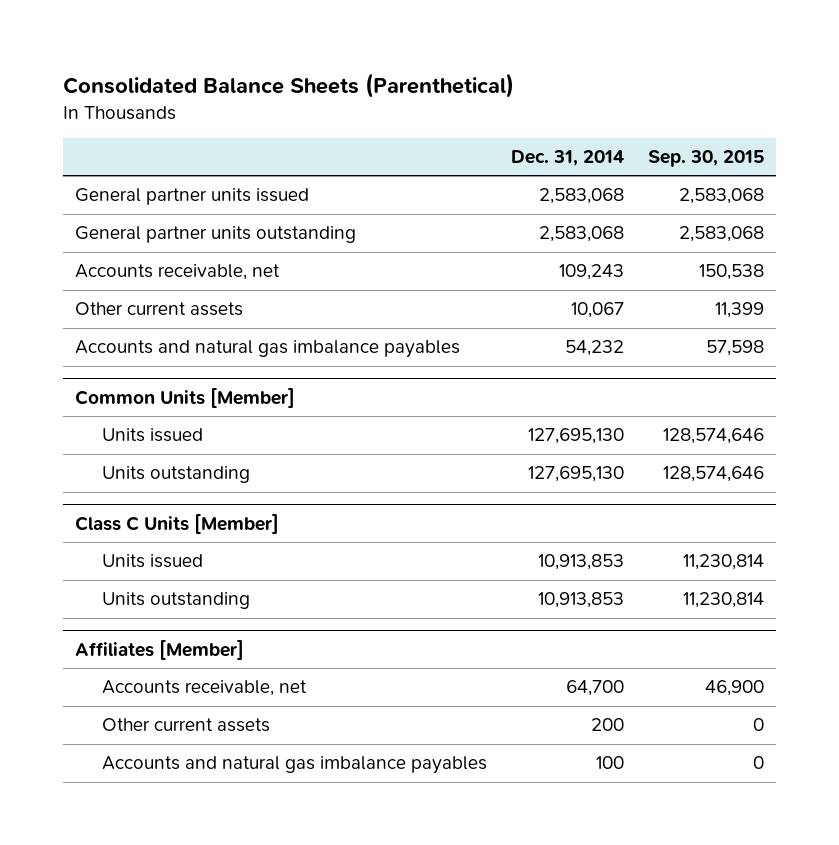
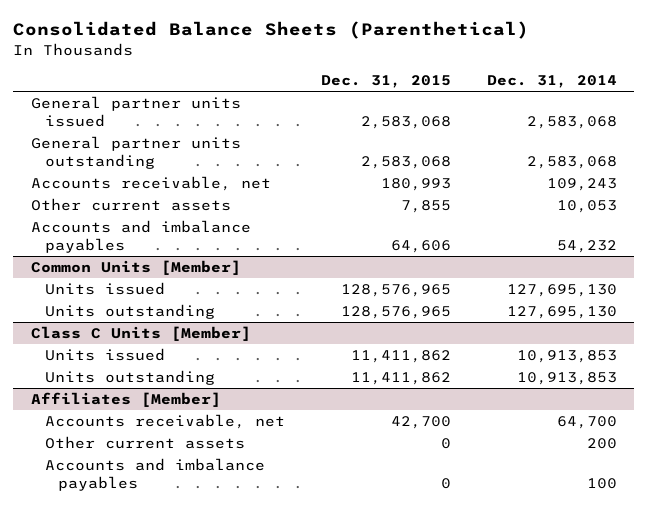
[648,150,765,168] Sep. 30, 2015 -> none
none -> [320,74,451,88] Dec. 31, 2015
[571,302,625,319] 10,067 -> [556,200,617,214] 10,053
[74,340,460,359] Accounts and natural gas imbalance payables -> [31,220,252,254] Accounts and imbalance payables
[102,756,488,775] Accounts and natural gas imbalance payables -> [44,458,265,492] Accounts and imbalance payables

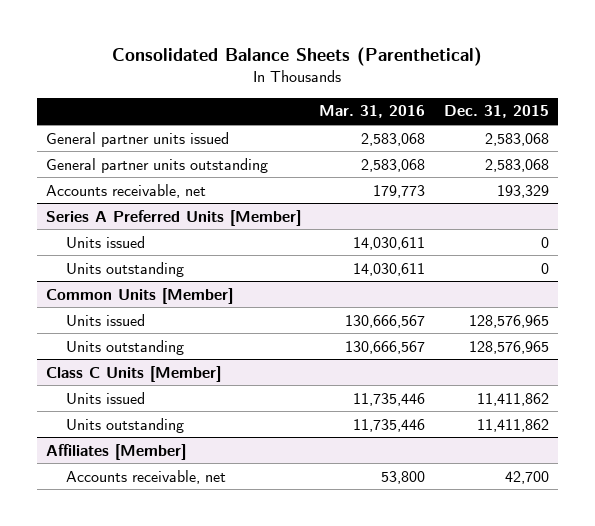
[486,74,617,88] Dec. 31, 2014 -> none
none -> [319,105,426,119] Mar. 31, 2016
[31,198,232,212] Other current assets -> none
[31,220,252,254] Accounts and imbalance payables -> none
[380,178,451,192] 180,993 -> [496,184,549,198] 193,329
none -> [45,209,301,226] Series A Preferred Units [Member]
none -> [65,235,145,248] Units issued
none -> [65,261,184,277] Units outstanding
[44,436,245,450] Other current assets -> none
[44,458,265,492] Accounts and imbalance payables -> none

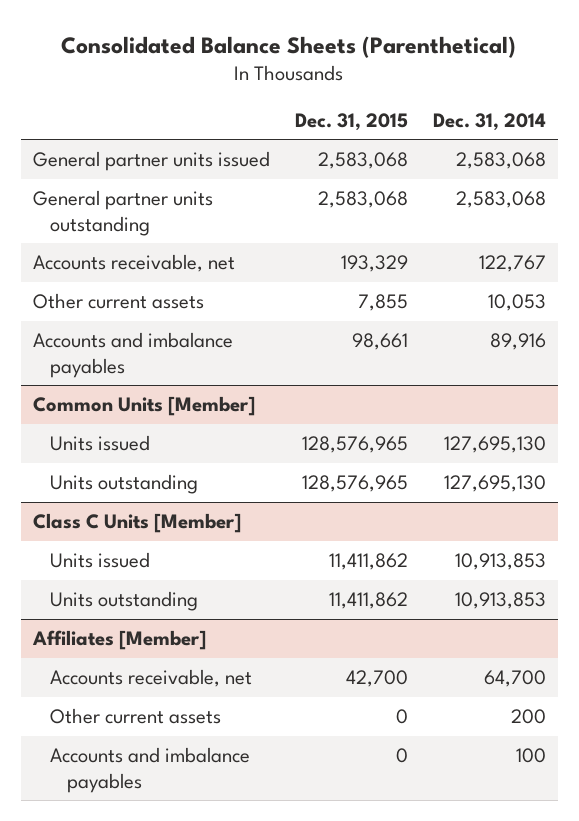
[319,105,426,119] Mar. 31, 2016 -> none
none -> [432,112,546,131] Dec. 31, 2014
[45,209,301,226] Series A Preferred Units [Member] -> none
[65,235,145,248] Units issued -> none
[65,261,184,277] Units outstanding -> none
none -> [33,293,205,310] Other current assets
none -> [33,332,234,378] Accounts and imbalance payables
none -> [49,708,221,725] Other current assets
none -> [49,747,250,793] Accounts and imbalance payables

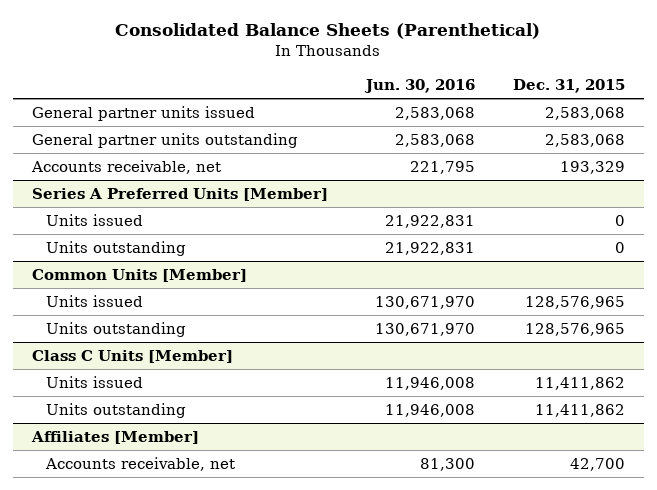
[432,112,546,131] Dec. 31, 2014 -> none
none -> [363,79,475,94] Jun. 30, 2016
[33,293,205,310] Other current assets -> none
[33,332,234,378] Accounts and imbalance payables -> none
none -> [31,188,328,202] Series A Preferred Units [Member]
none -> [45,214,143,227] Units issued
none -> [45,241,186,257] Units outstanding
[49,708,221,725] Other current assets -> none
[49,747,250,793] Accounts and imbalance payables -> none

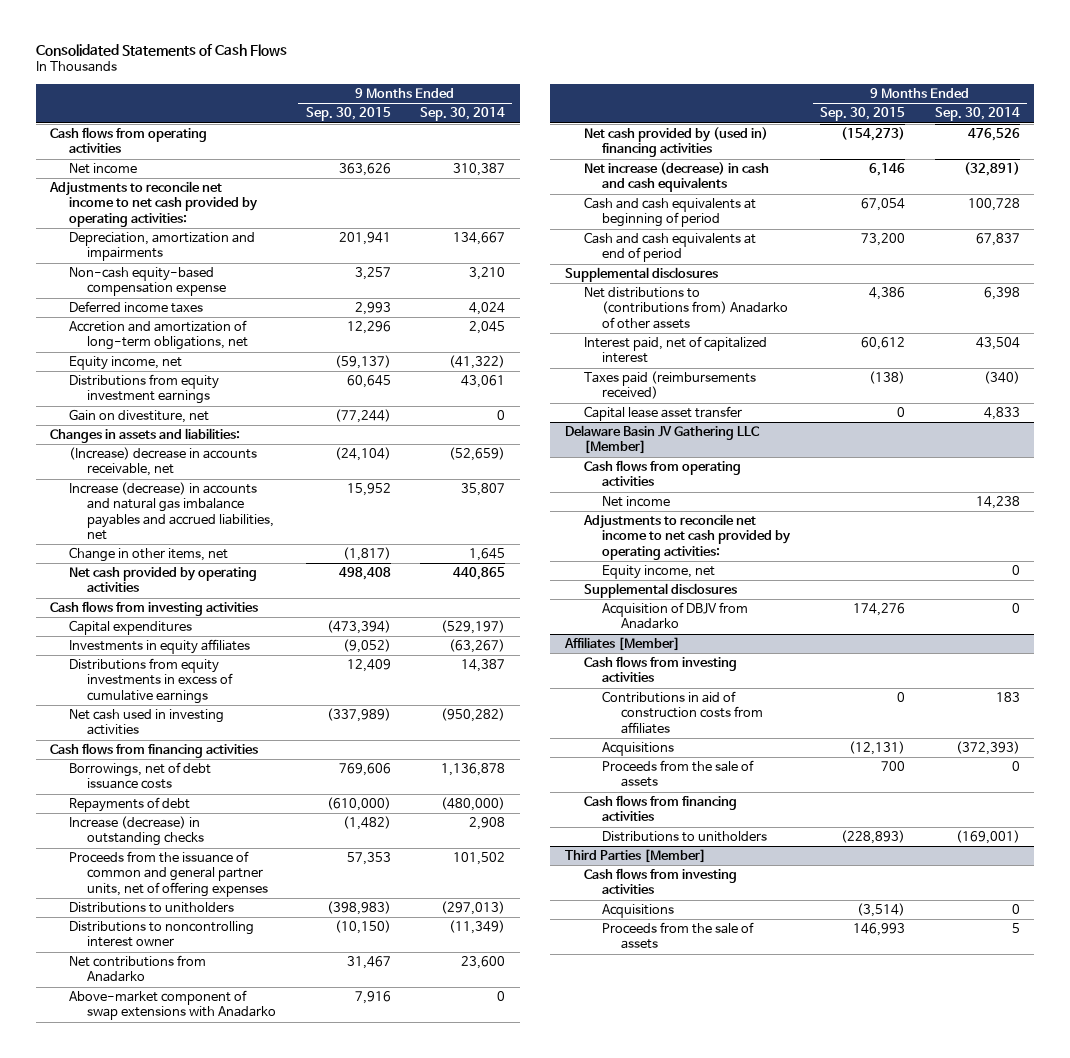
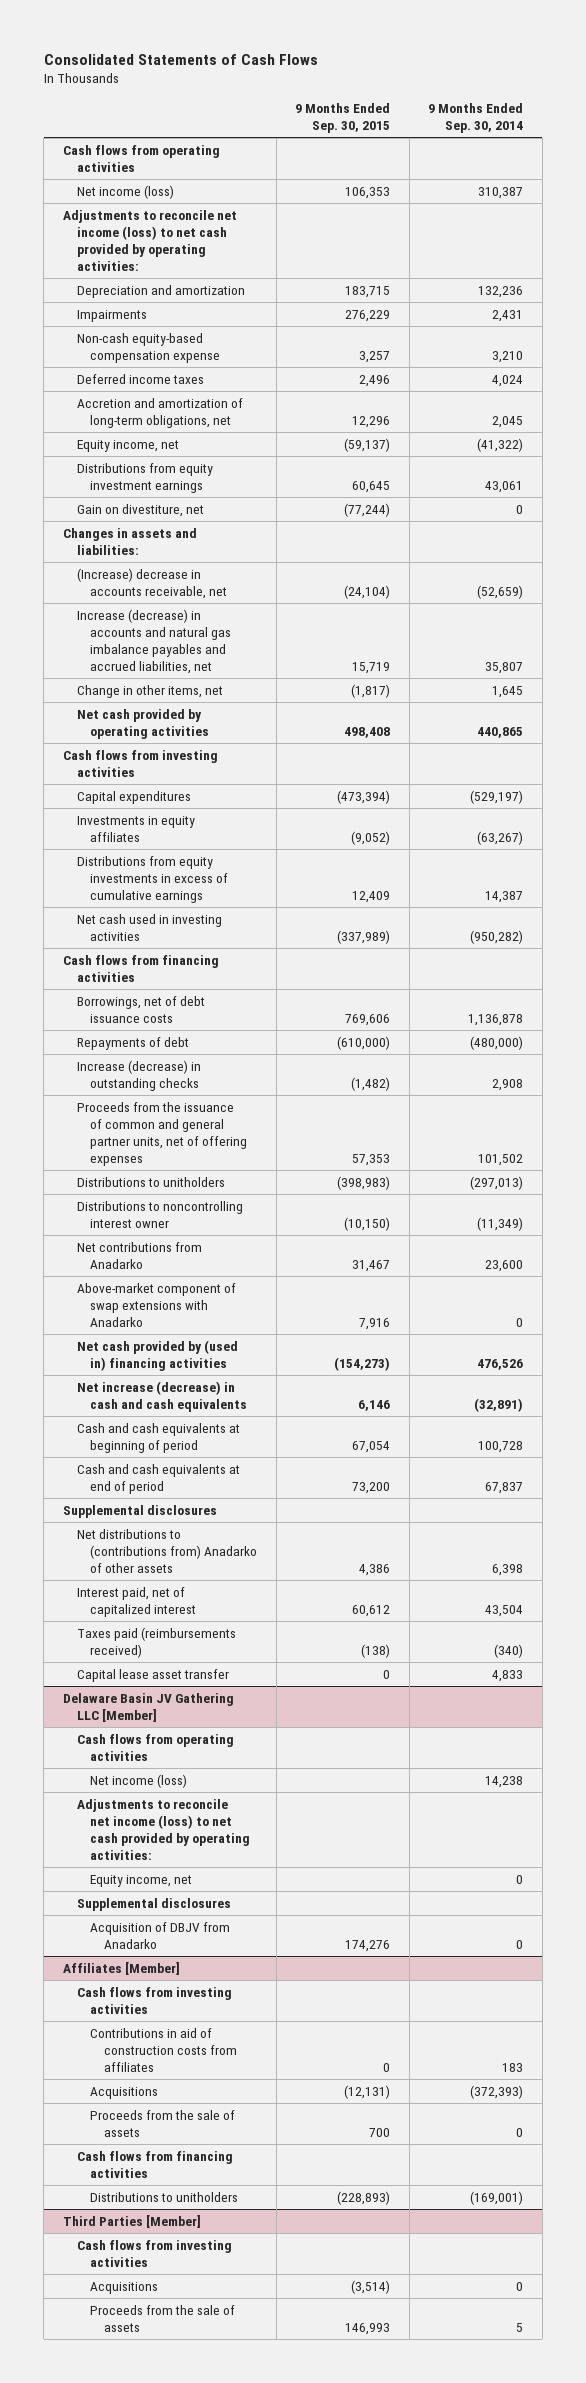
[68,163,137,175] Net income -> [76,184,174,199] Net income (loss)
[338,163,391,177] 363,626 -> [345,186,391,199] 106,353
[49,181,258,227] Adjustments to reconcile net income to net cash provided by operating activities: -> [62,209,237,272] Adjustments to reconcile net income (loss) to net cash provided by operating activities:
[68,232,255,262] Depreciation, amortization and impairments -> [76,284,245,298] Depreciation and amortization
[338,232,391,246] 201,941 -> [345,285,391,298] 183,715
[452,232,505,246] 134,667 -> [478,285,524,298] 132,236
none -> [76,309,147,322] Impairments
[354,302,391,316] 2,993 -> [359,374,391,387] 2,496
[346,483,391,497] 15,952 -> [352,662,391,675] 15,719
[602,496,671,508] Net income -> [90,1773,188,1788] Net income (loss)
[582,514,792,560] Adjustments to reconcile net income to net cash provided by operating activities: -> [76,1798,251,1861] Adjustments to reconcile net income (loss) to net cash provided by operating activities:

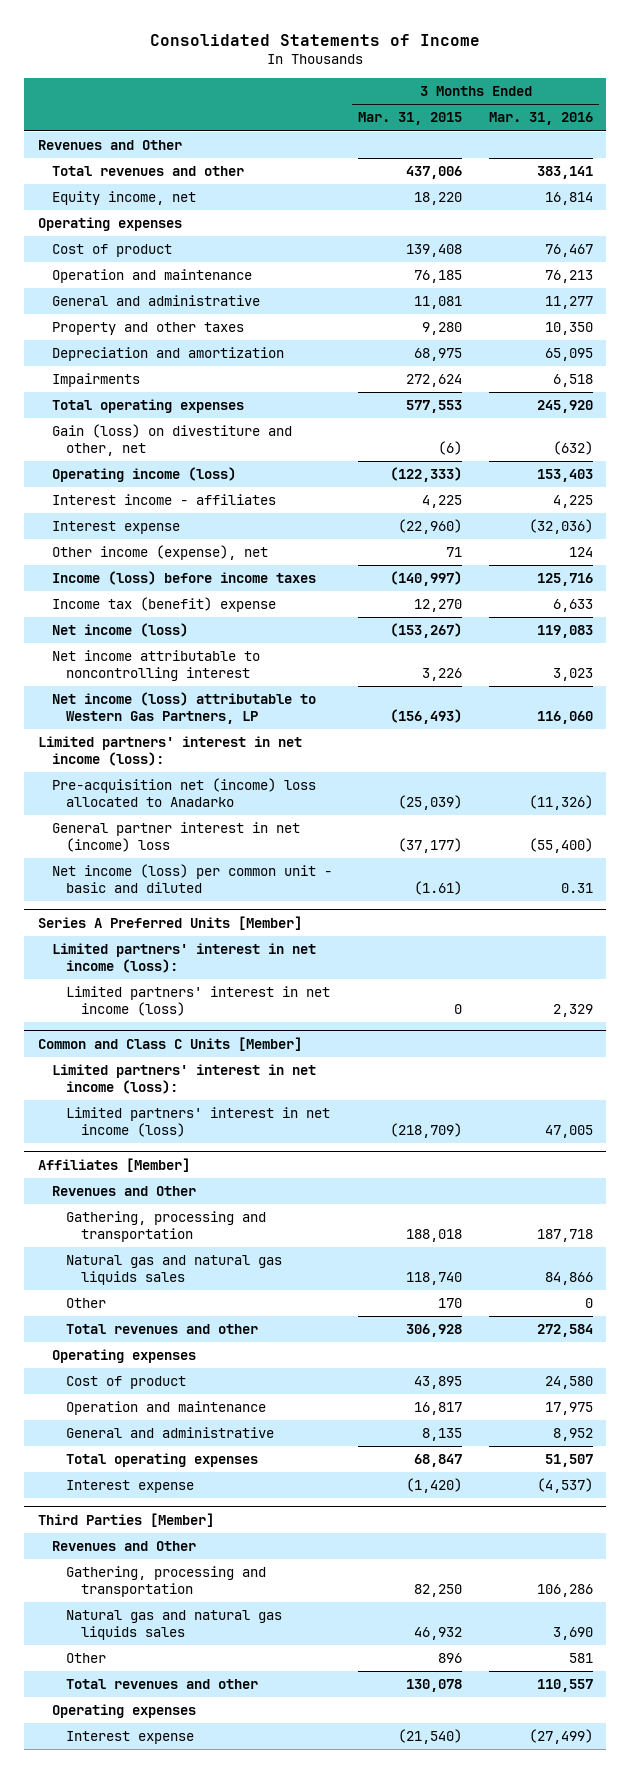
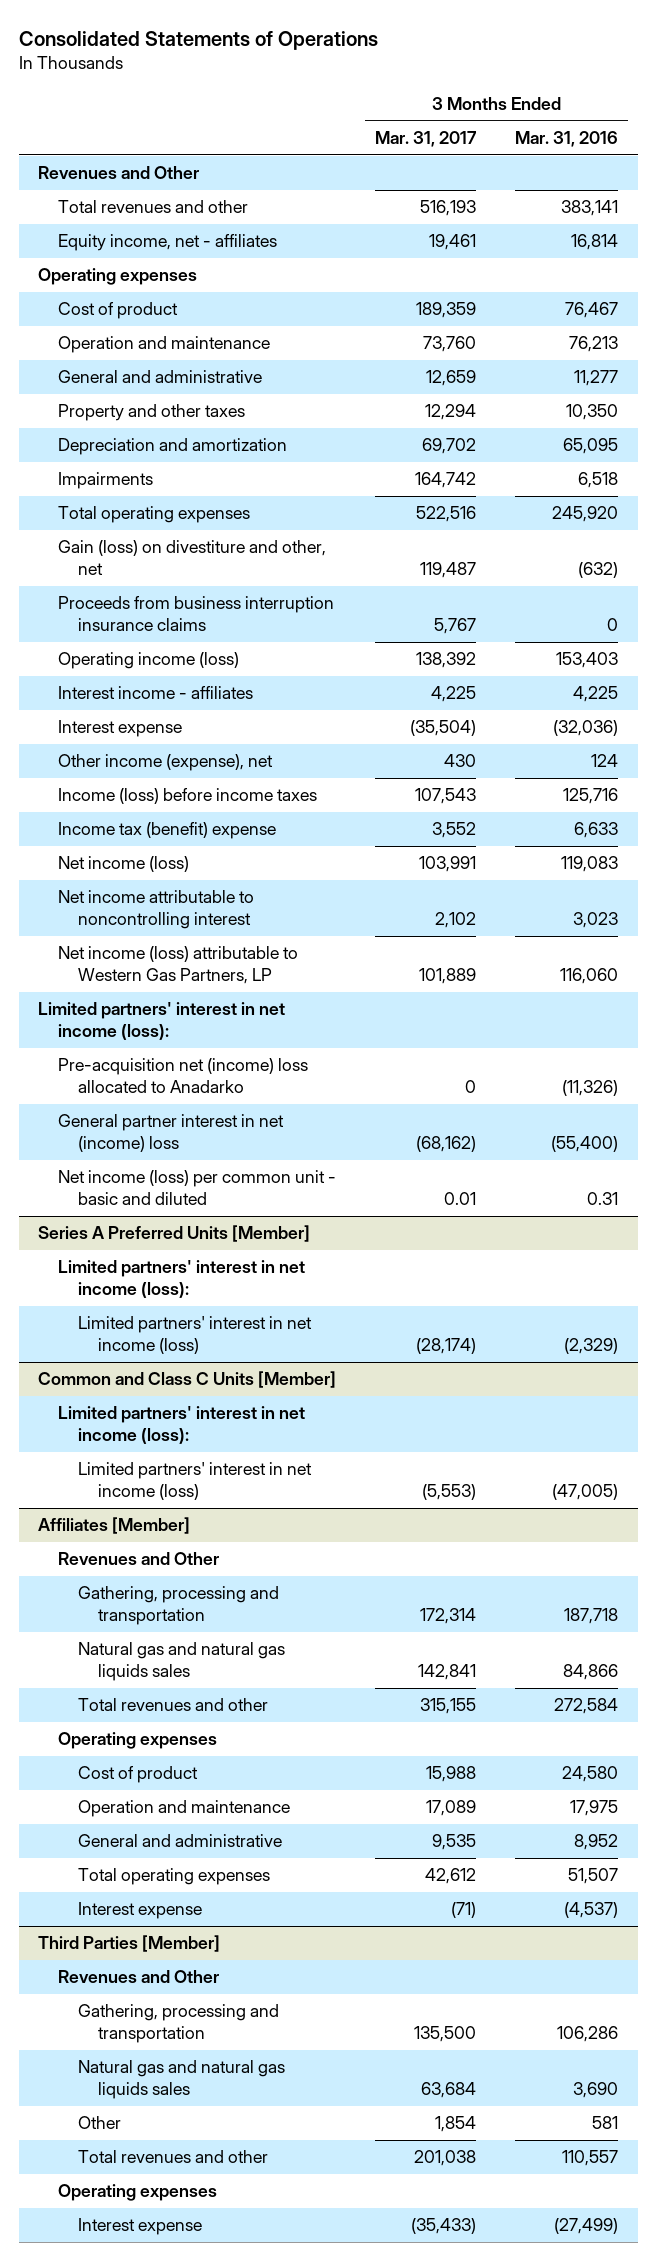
[150,33,481,46] Consolidated Statements of Income -> [18,30,378,50] Consolidated Statements of Operations
[358,112,463,126] Mar. 31, 2015 -> none
none -> [375,131,478,148] Mar. 31, 2017
[51,191,196,206] Equity income, net -> [58,234,278,252] Equity income, net - affiliates
none -> [58,596,335,632] Proceeds from business interruption insurance claims
[552,1003,593,1017] 2,329 -> [564,1338,619,1355] (2,329)
[544,1124,593,1138] 47,005 -> [552,1484,619,1501] (47,005)
[66,1298,107,1309] Other -> none

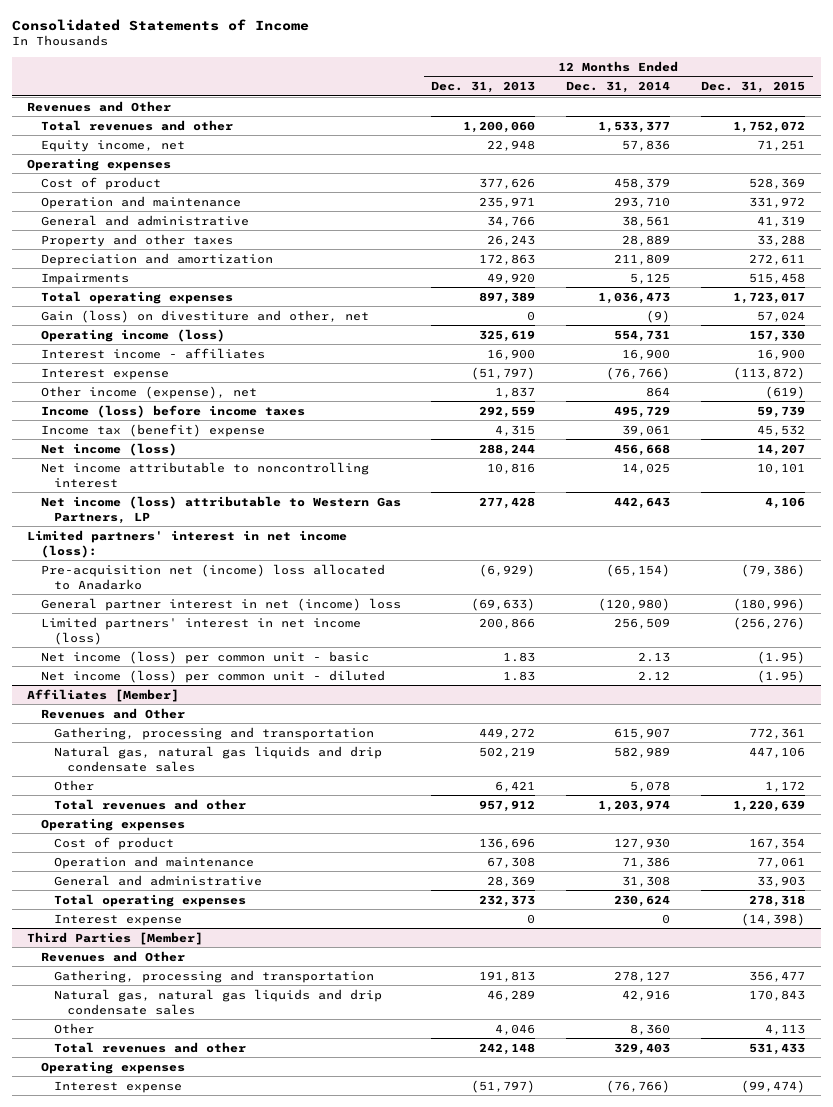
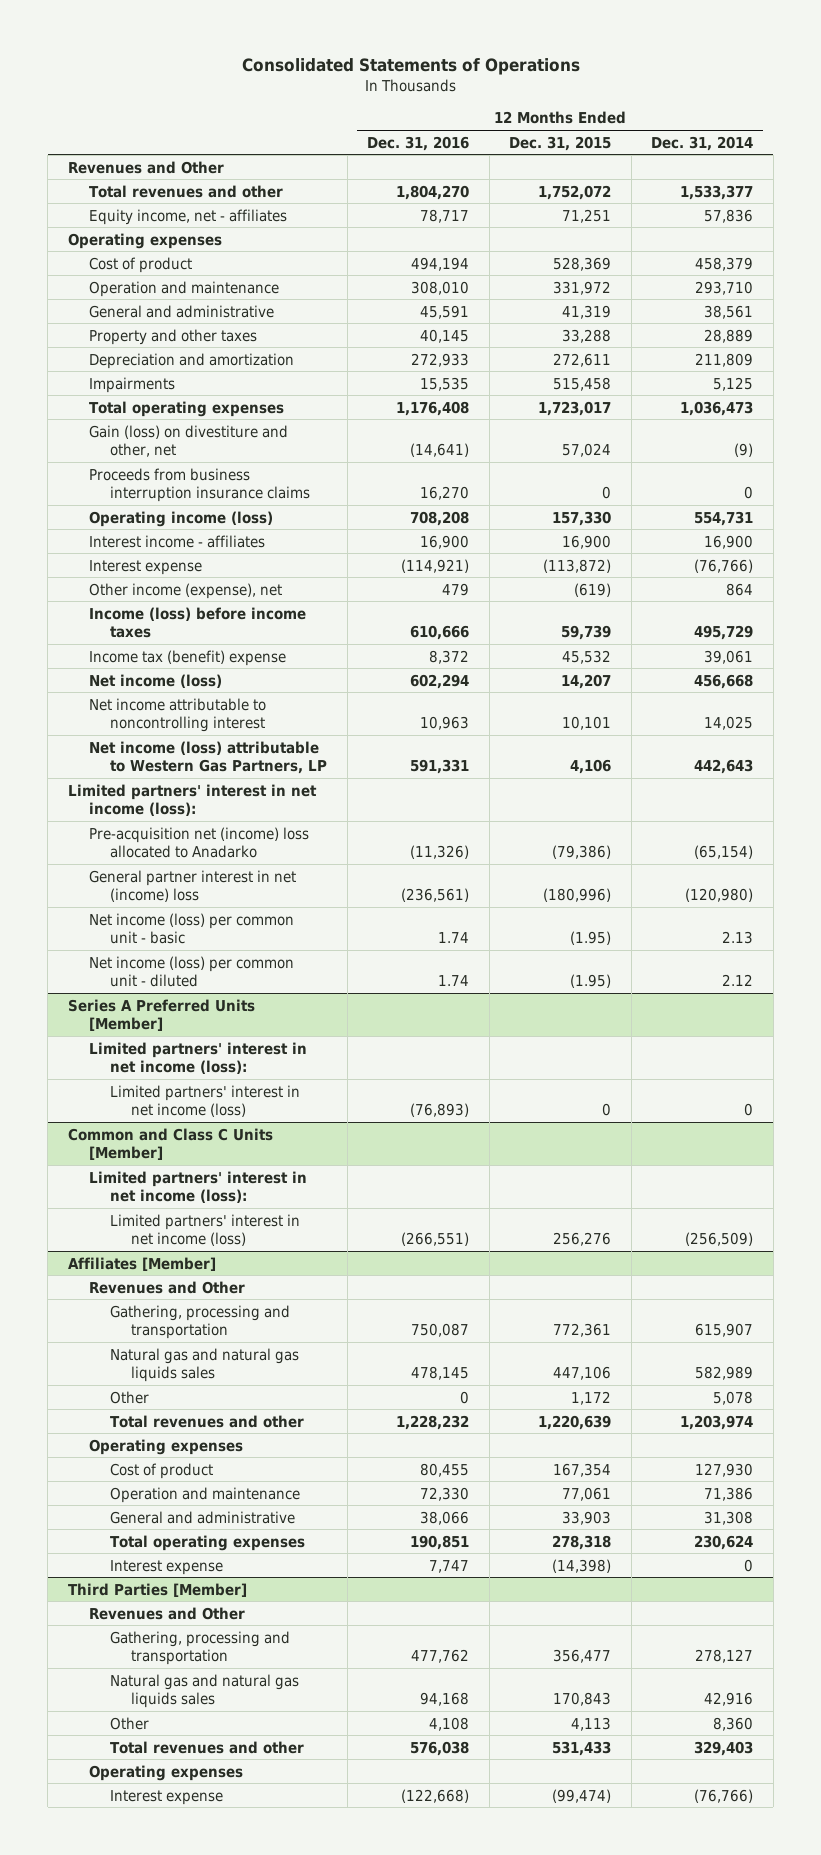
[11,18,309,31] Consolidated Statements of Income -> [241,57,580,75] Consolidated Statements of Operations
[431,80,536,93] Dec. 31, 2013 -> none
none -> [367,135,470,151] Dec. 31, 2016
[40,139,185,152] Equity income, net -> [89,208,288,225] Equity income, net - affiliates
none -> [89,467,311,503] Proceeds from business interruption insurance claims
[40,616,361,645] Limited partners' interest in net income (loss) -> none
none -> [67,998,255,1032] Series A Preferred Units [Member]
none -> [89,1041,308,1075] Limited partners' interest in net income (loss):
none -> [110,1084,301,1118] Limited partners' interest in net income (loss)
none -> [67,1127,273,1161] Common and Class C Units [Member]
none -> [89,1170,308,1204] Limited partners' interest in net income (loss):
none -> [110,1213,301,1247] Limited partners' interest in net income (loss)
[53,745,382,772] Natural gas, natural gas liquids and drip condensate sales -> [110,1347,300,1383] Natural gas and natural gas liquids sales
[53,988,382,1015] Natural gas, natural gas liquids and drip condensate sales -> [110,1673,300,1709] Natural gas and natural gas liquids sales

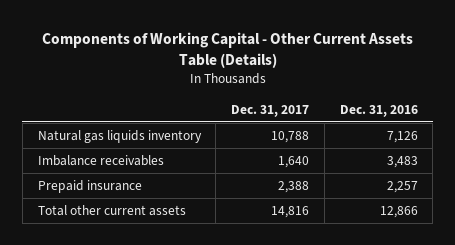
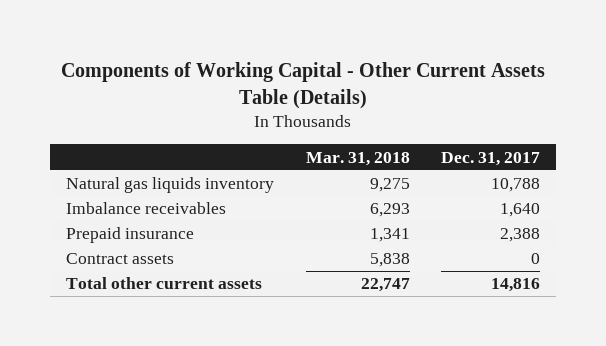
[339,104,418,117] Dec. 31, 2016 -> none
none -> [305,151,410,166] Mar. 31, 2018
none -> [65,253,174,265] Contract assets

